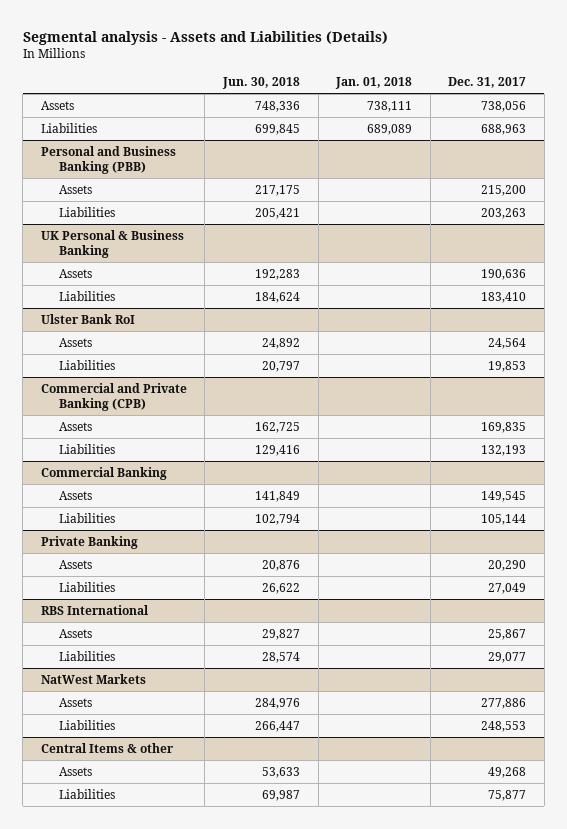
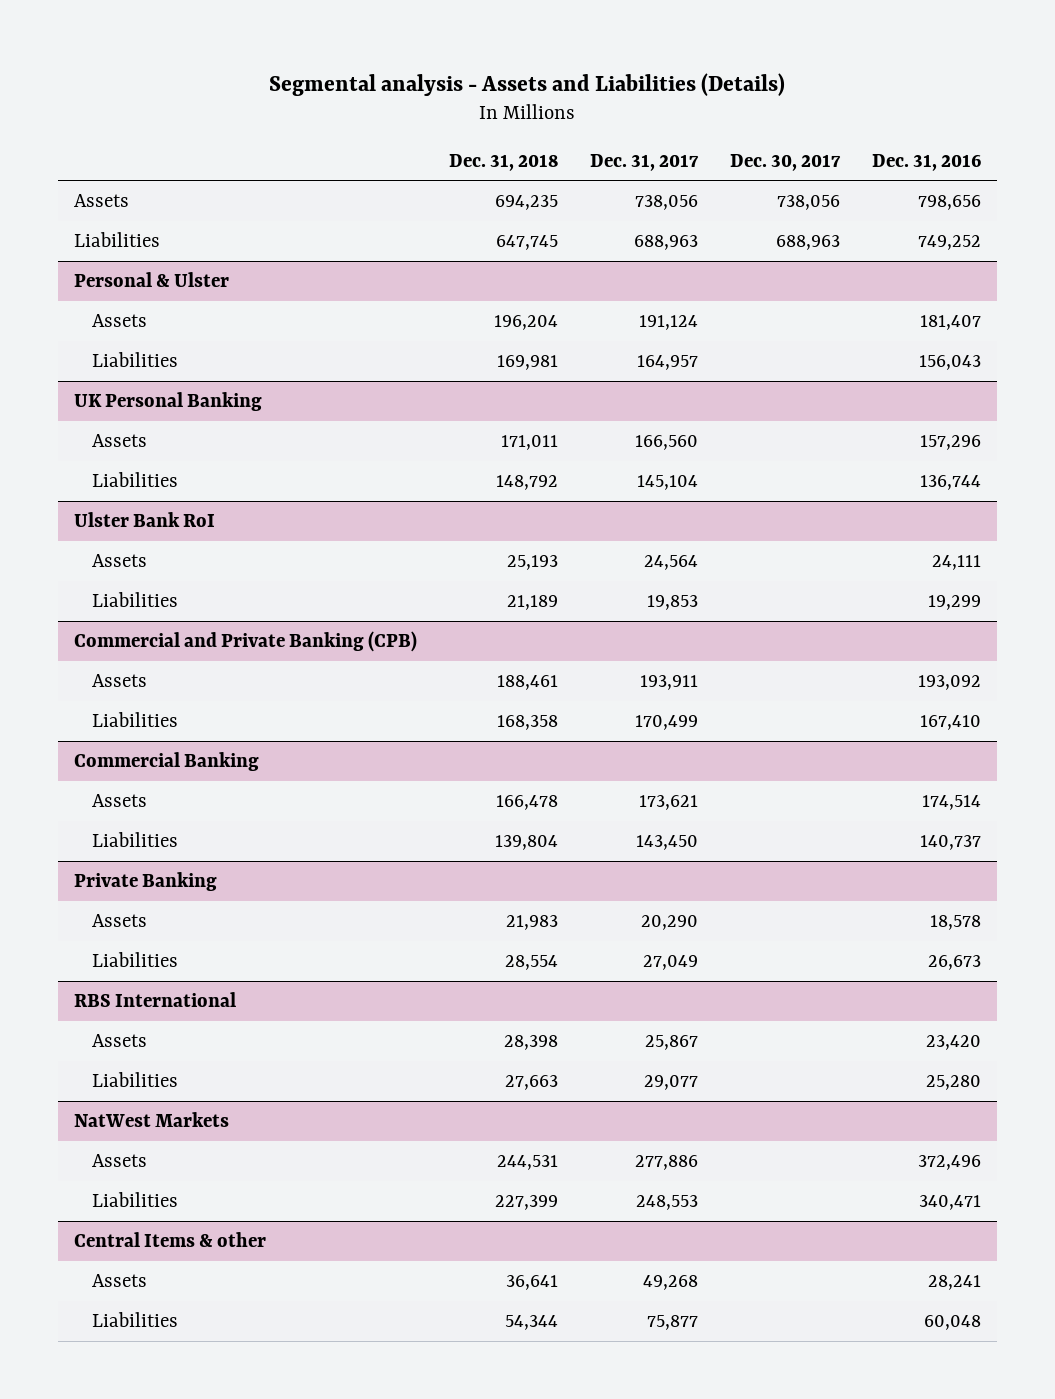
[222,77,301,90] Jun. 30, 2018 -> none
[335,77,413,90] Jan. 01, 2018 -> none
none -> [448,153,558,171] Dec. 31, 2018
none -> [729,153,841,171] Dec. 30, 2017
none -> [872,153,982,171] Dec. 31, 2016
[40,145,176,175] Personal and Business Banking (PBB) -> none
none -> [73,272,229,288] Personal & Ulster
[481,184,527,196] 215,200 -> [638,315,698,331] 191,124
[481,207,527,219] 203,263 -> [636,355,698,371] 164,957
[40,229,184,259] UK Personal & Business Banking -> [73,392,262,412] UK Personal Banking
[481,268,527,280] 190,636 -> [634,435,698,451] 166,560
[481,291,527,303] 183,410 -> [636,475,698,491] 145,104
[481,421,527,433] 169,835 -> [639,675,698,691] 193,911
[481,444,527,456] 132,193 -> [634,715,698,731] 170,499
[481,490,527,502] 149,545 -> [638,795,698,811] 173,621
[481,513,527,525] 105,144 -> [635,835,698,851] 143,450

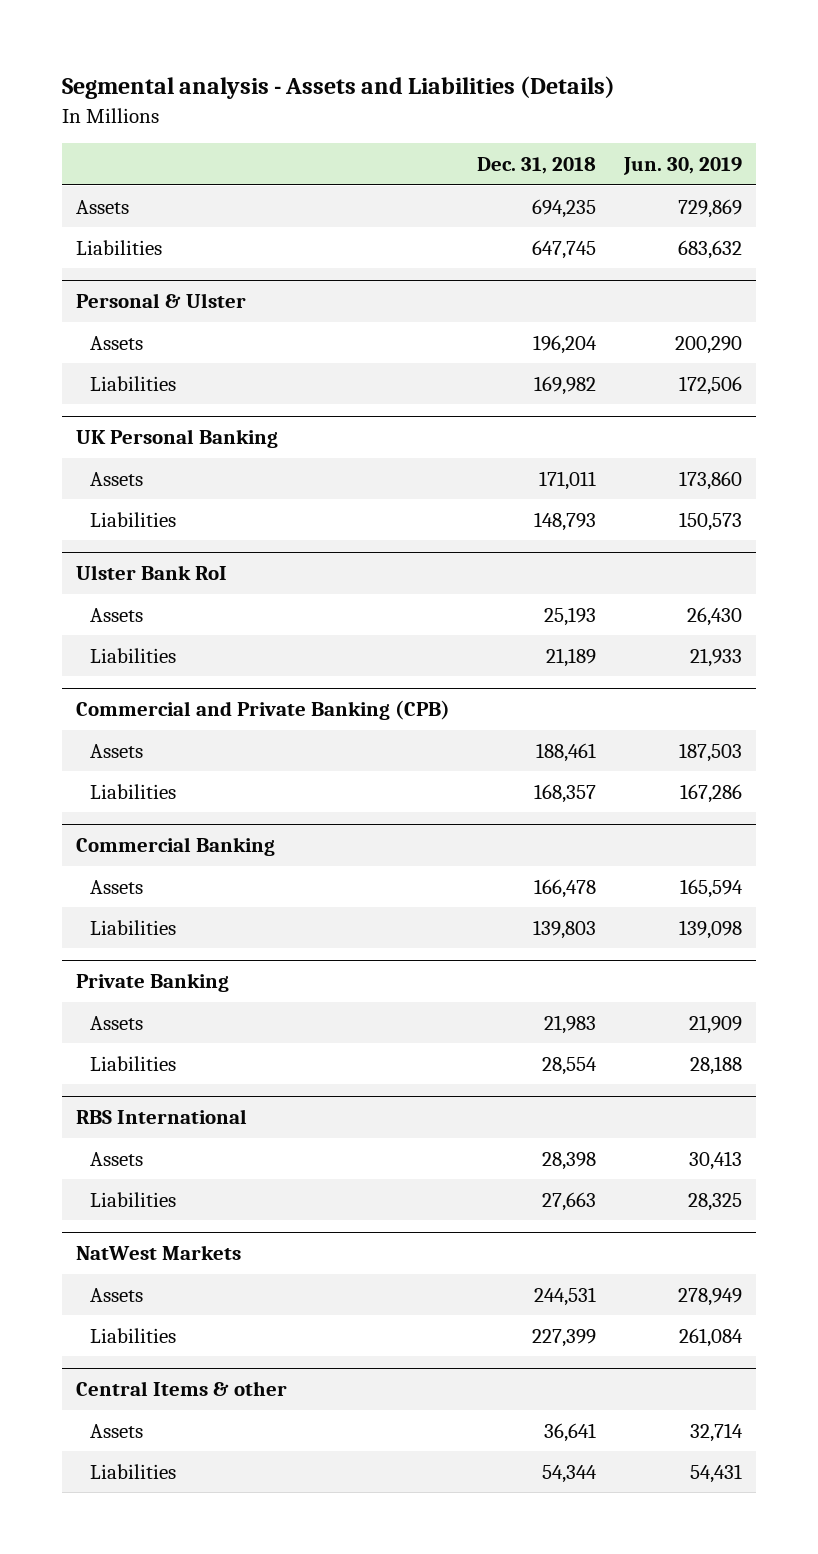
[589,153,699,171] Dec. 31, 2017 -> none
[729,153,841,171] Dec. 30, 2017 -> none
[872,153,982,171] Dec. 31, 2016 -> none
none -> [623,157,743,176] Jun. 30, 2019
[496,355,558,371] 169,981 -> [534,375,597,395] 169,982
[495,475,558,491] 148,792 -> [534,511,597,531] 148,793
[496,715,558,731] 168,358 -> [534,783,597,803] 168,357
[494,835,558,851] 139,804 -> [533,919,597,939] 139,803

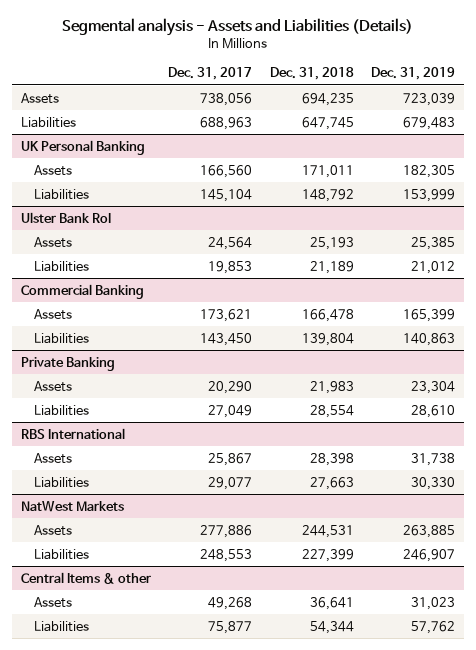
[623,157,743,176] Jun. 30, 2019 -> none
none -> [168,67,253,81] Dec. 31, 2017
none -> [371,67,456,81] Dec. 31, 2019
[75,293,246,309] Personal & Ulster -> none
[90,335,144,350] Assets -> none
[90,375,177,391] Liabilities -> none
[534,511,597,531] 148,793 -> [301,188,354,202] 148,792
[75,700,450,721] Commercial and Private Banking (CPB) -> none
[90,743,144,758] Assets -> none
[90,783,177,799] Liabilities -> none
[533,919,597,939] 139,803 -> [301,332,354,346] 139,804

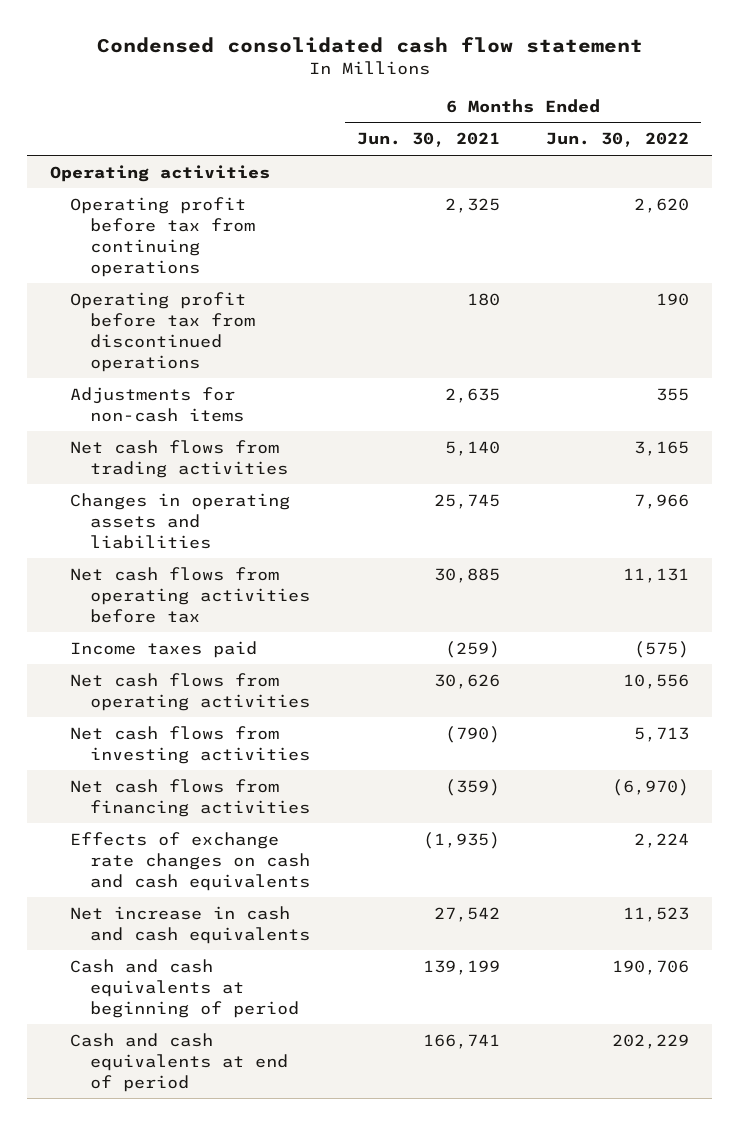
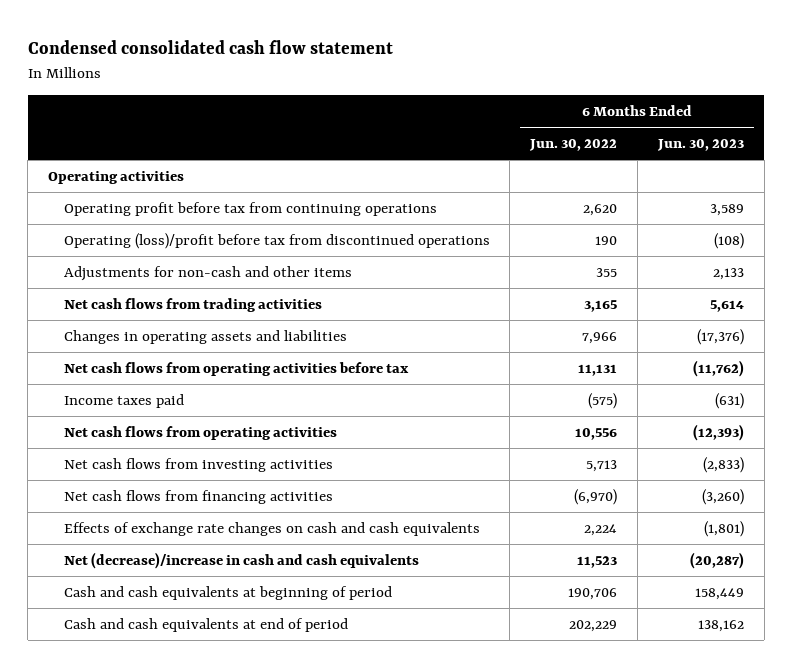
[356,132,500,148] Jun. 30, 2021 -> none
none -> [656,139,744,152] Jun. 30, 2023
[70,291,256,372] Operating profit before tax from discontinued operations -> [63,233,490,250] Operating (loss)/profit before tax from discontinued operations
[70,386,245,422] Adjustments for non-cash items -> [63,266,352,282] Adjustments for non-cash and other items
[70,905,311,944] Net increase in cash and cash equivalents -> [63,552,419,570] Net (decrease)/increase in cash and cash equivalents

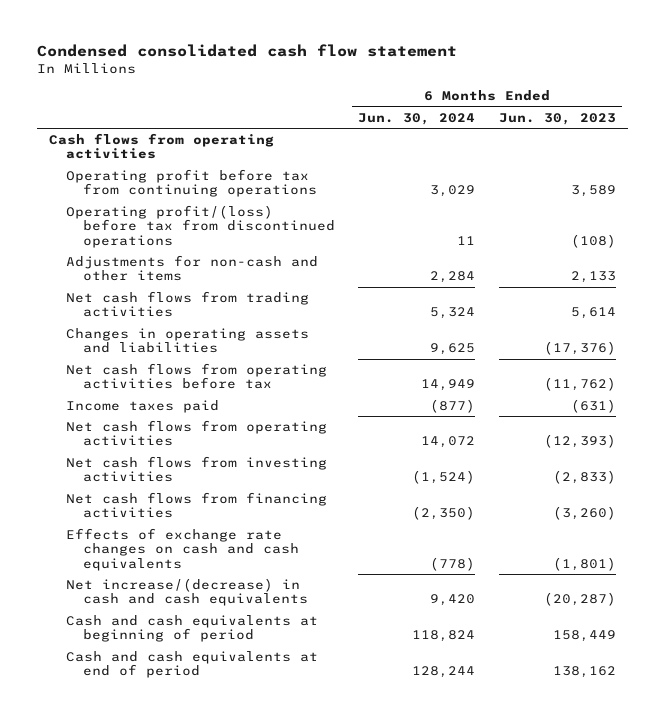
[529,139,618,152] Jun. 30, 2022 -> none
none -> [358,112,476,125] Jun. 30, 2024
[48,171,185,185] Operating activities -> [48,133,274,160] Cash flows from operating activities
[63,233,490,250] Operating (loss)/profit before tax from discontinued operations -> [65,205,335,248] Operating profit/(loss) before tax from discontinued operations
[63,552,419,570] Net (decrease)/increase in cash and cash equivalents -> [65,578,308,607] Net increase/(decrease) in cash and cash equivalents

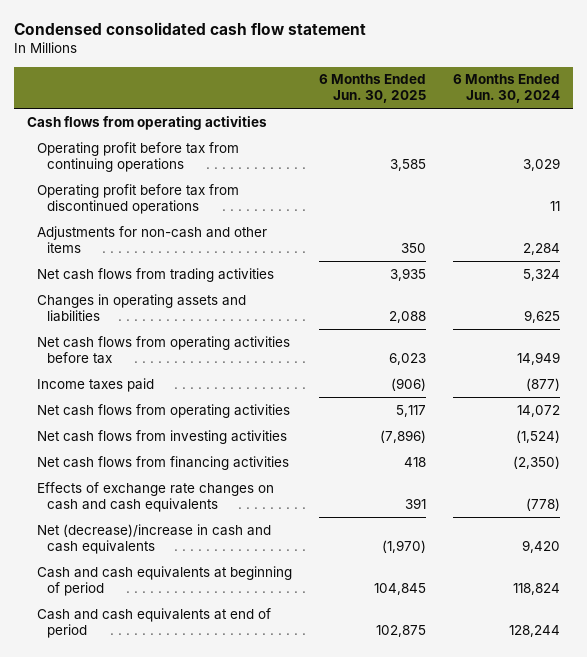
[498,112,616,125] Jun. 30, 2023 -> none
none -> [319,74,427,104] 6 Months Ended Jun. 30, 2025
[65,205,335,248] Operating profit/(loss) before tax from discontinued operations -> [37,183,240,214] Operating profit before tax from discontinued operations
[65,578,308,607] Net increase/(decrease) in cash and cash equivalents -> [37,523,272,554] Net (decrease)/increase in cash and cash equivalents

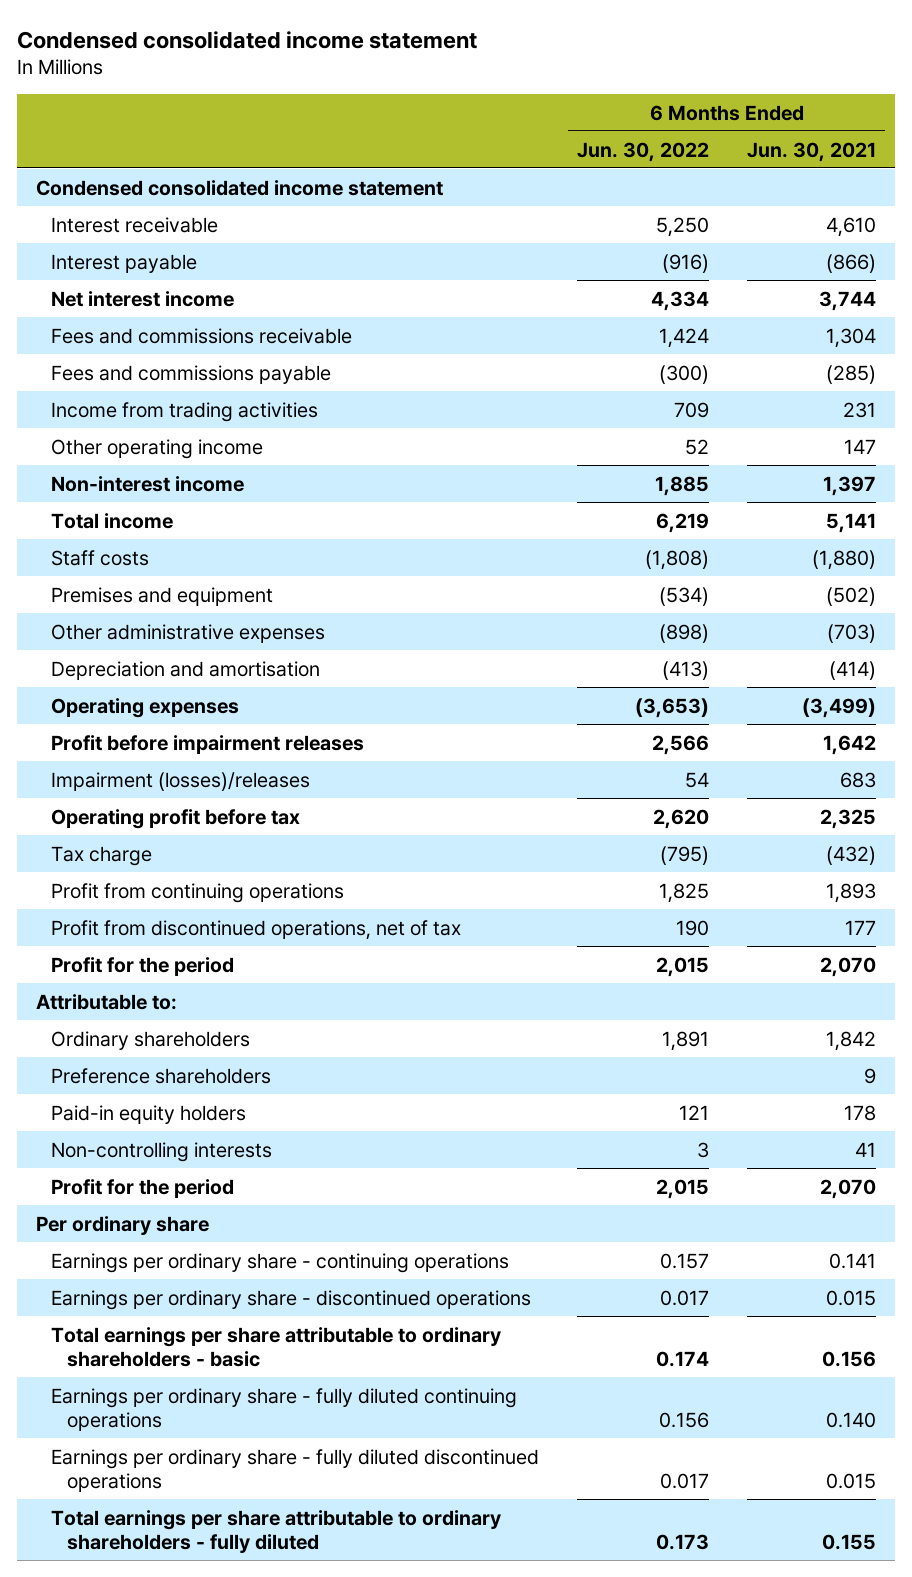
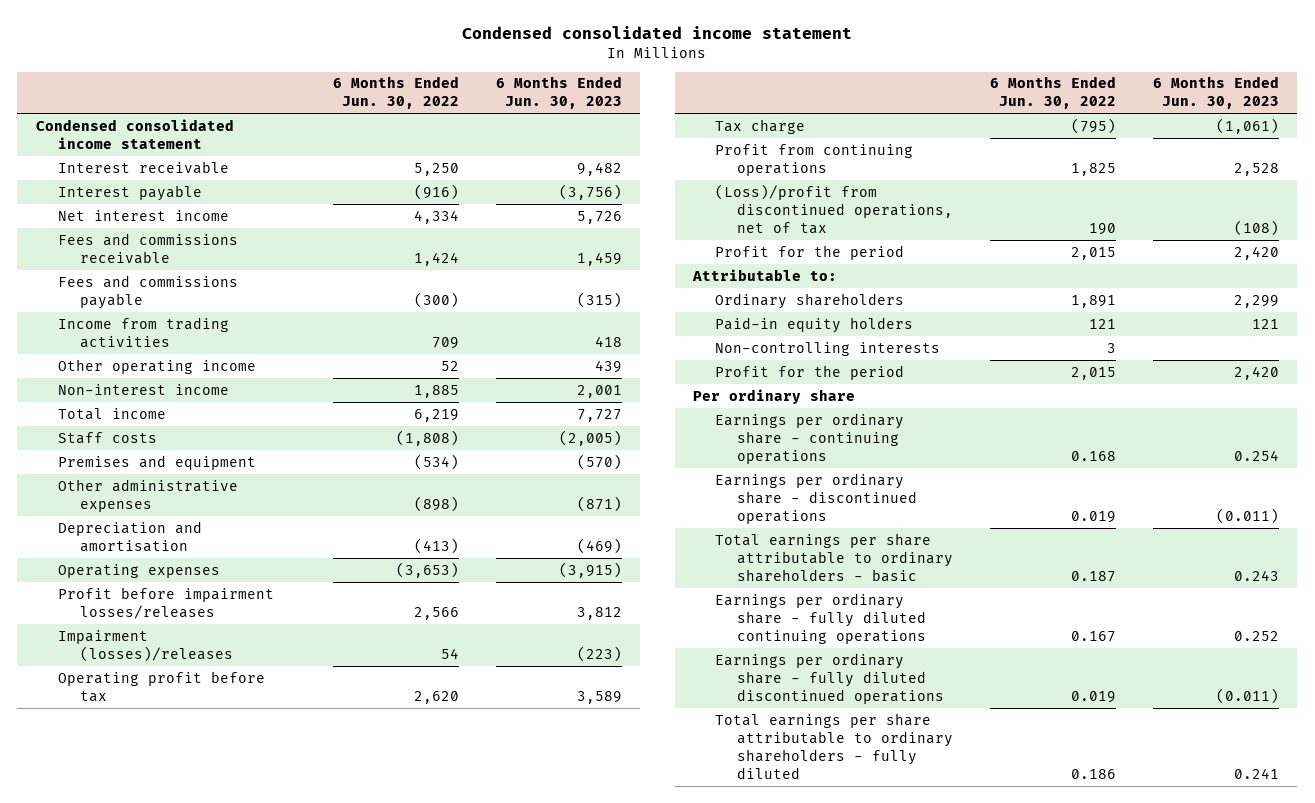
[746,141,876,162] Jun. 30, 2021 -> none
none -> [495,76,622,110] 6 Months Ended Jun. 30, 2023
[51,734,365,754] Profit before impairment releases -> [57,586,274,619] Profit before impairment losses/releases
[51,919,462,940] Profit from discontinued operations, net of tax -> [715,183,954,234] (Loss)/profit from discontinued operations, net of tax
[51,1067,272,1084] Preference shareholders -> none
[660,1252,710,1269] 0.157 -> [1071,450,1117,461] 0.168
[660,1289,710,1306] 0.017 -> [1071,510,1117,523] 0.019
[656,1350,710,1367] 0.174 -> [1071,570,1117,582] 0.187
[659,1411,710,1428] 0.156 -> [1071,630,1117,642] 0.167
[660,1472,710,1489] 0.017 -> [1071,690,1117,703] 0.019
[656,1533,710,1550] 0.173 -> [1071,768,1117,779] 0.186

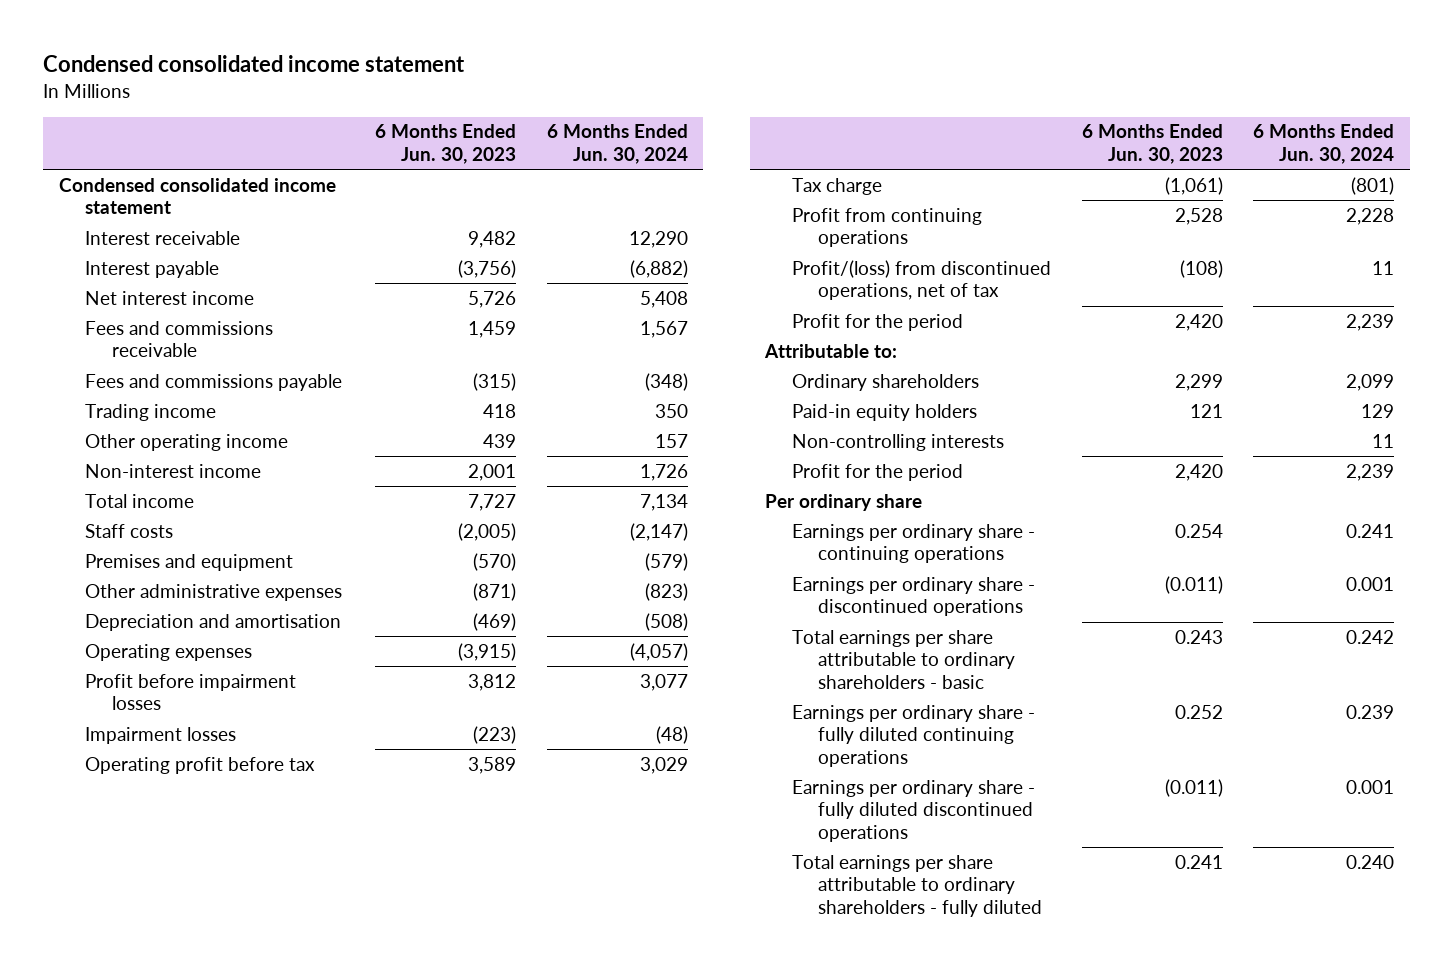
[332,76,459,110] 6 Months Ended Jun. 30, 2022 -> none
none -> [546,124,688,164] 6 Months Ended Jun. 30, 2024
[57,316,229,348] Income from trading activities -> [85,403,217,421] Trading income
[57,586,274,619] Profit before impairment losses/releases -> [85,673,297,711] Profit before impairment losses
[57,629,233,662] Impairment (losses)/releases -> [85,726,237,744] Impairment losses
[715,183,954,234] (Loss)/profit from discontinued operations, net of tax -> [791,259,1051,301] Profit/(loss) from discontinued operations, net of tax

